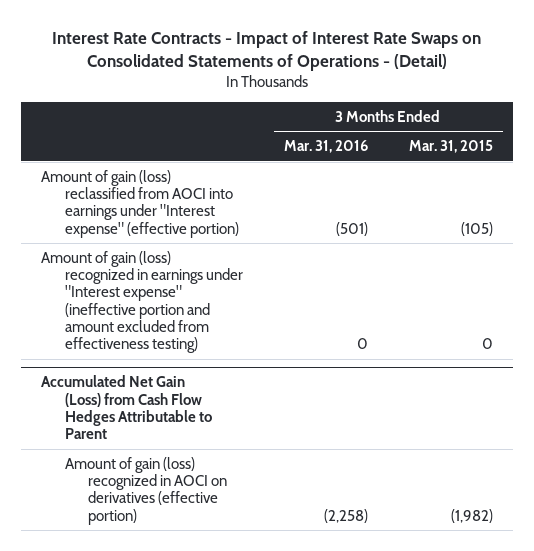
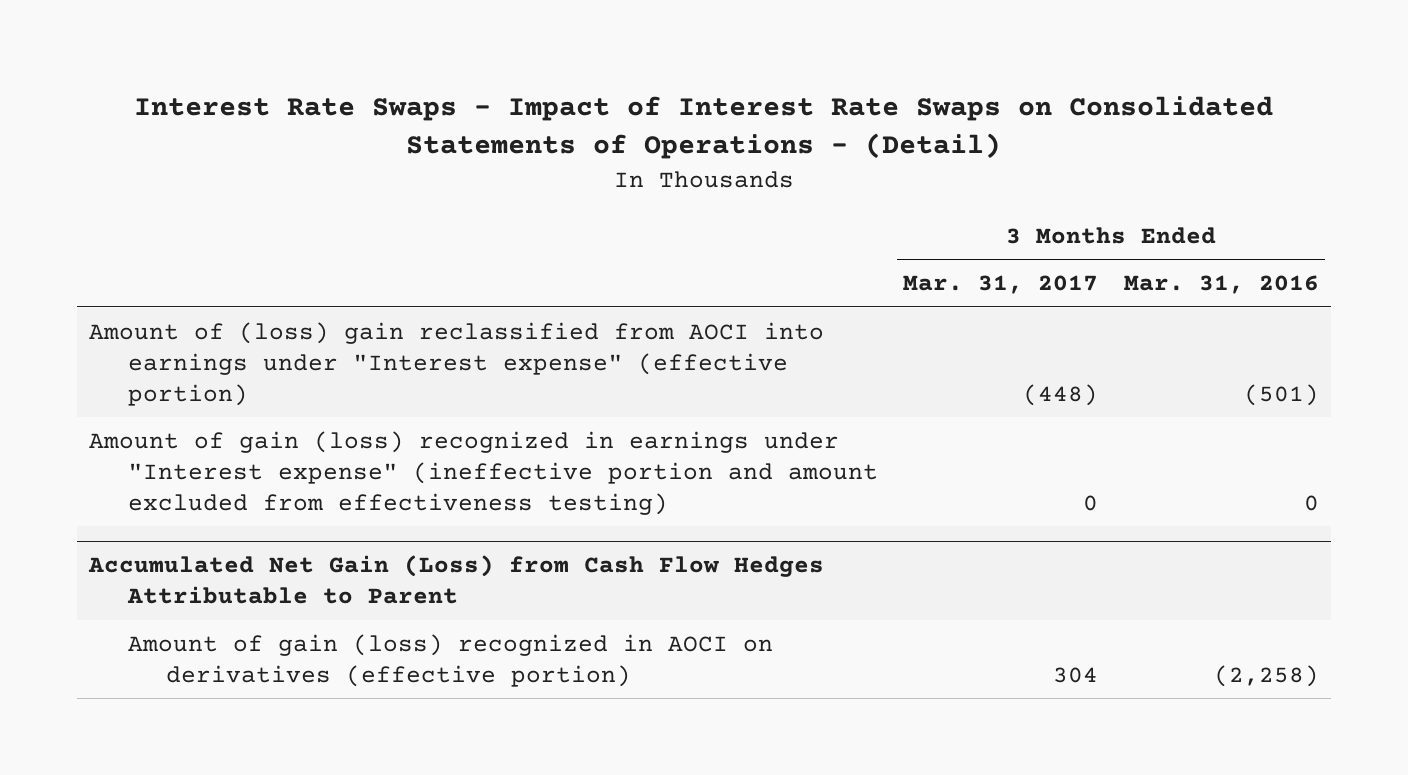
[52,31,482,72] Interest Rate Contracts - Impact of Interest Rate Swaps on Consolidated Statements of Operations - (Detail) -> [134,96,1274,160] Interest Rate Swaps - Impact of Interest Rate Swaps on Consolidated Statements of Operations - (Detail)
[408,140,493,154] Mar. 31, 2015 -> none
none -> [903,275,1099,295] Mar. 31, 2017
[41,169,239,238] Amount of gain (loss) reclassified from AOCI into earnings under "Interest expense" (effective portion) -> [89,321,825,406] Amount of (loss) gain reclassified from AOCI into earnings under "Interest expense" (effective portion)

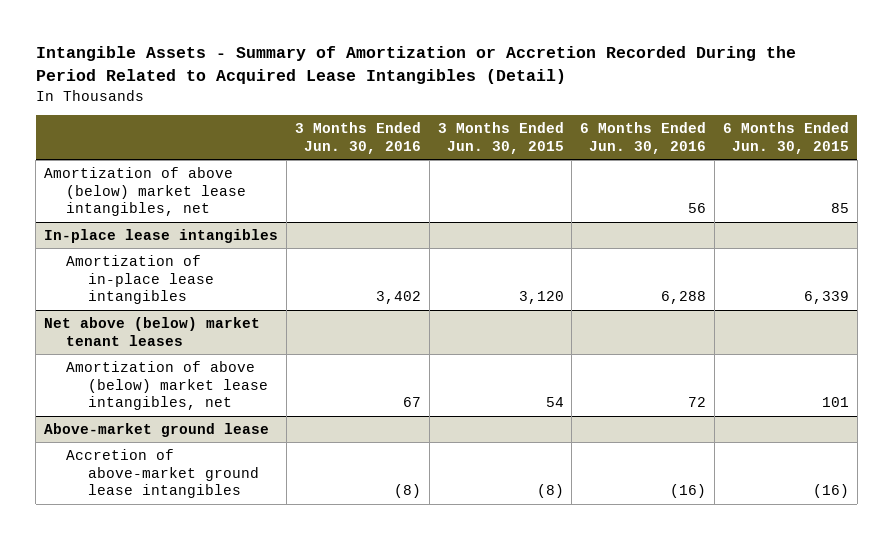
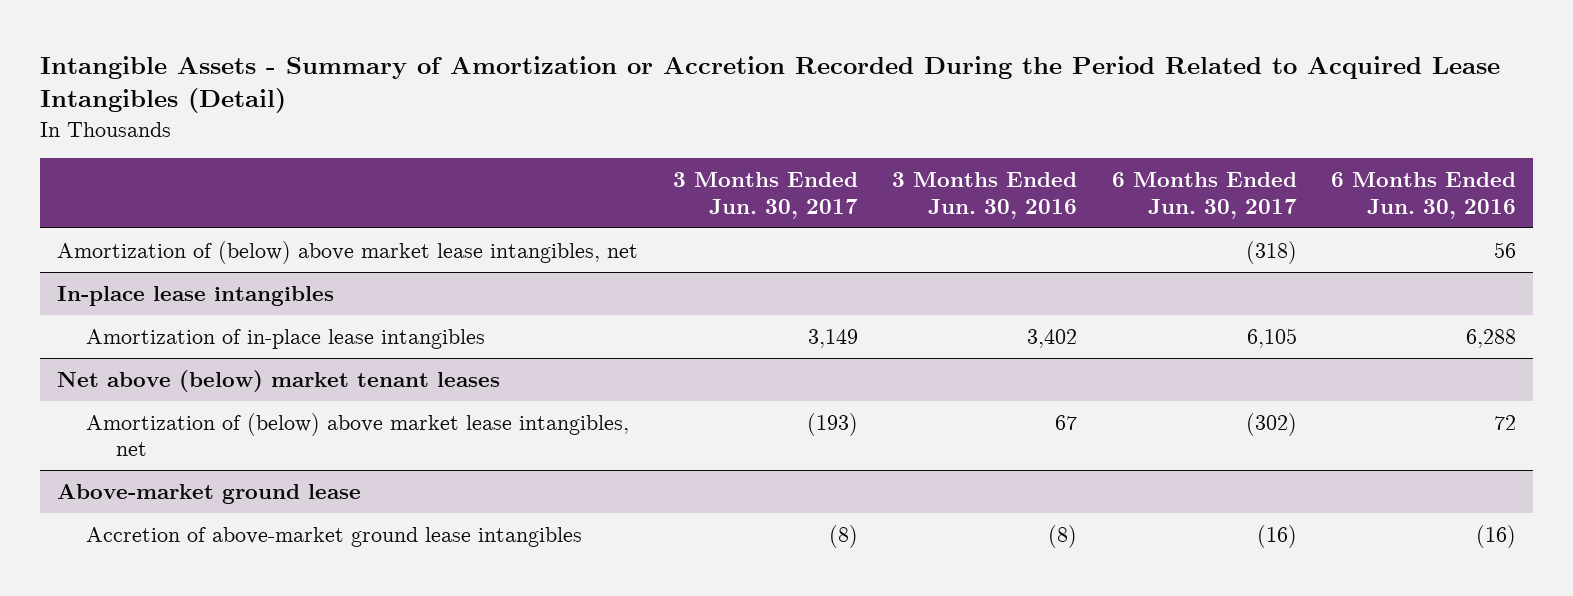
[437,122,564,154] 3 Months Ended Jun. 30, 2015 -> none
[722,122,849,154] 6 Months Ended Jun. 30, 2015 -> none
none -> [672,172,858,219] 3 Months Ended Jun. 30, 2017
none -> [1111,172,1297,219] 6 Months Ended Jun. 30, 2017
[44,167,247,217] Amortization of above (below) market lease intangibles, net -> [57,240,639,264] Amortization of (below) above market lease intangibles, net
[66,361,269,411] Amortization of above (below) market lease intangibles, net -> [86,412,630,457] Amortization of (below) above market lease intangibles, net

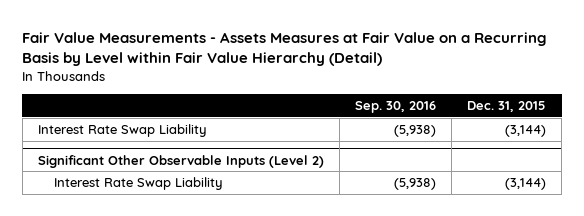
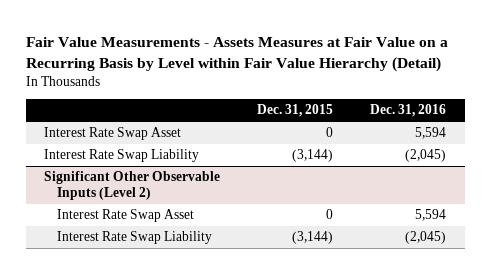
[354,101,436,114] Sep. 30, 2016 -> none
none -> [370,104,447,118] Dec. 31, 2016
none -> [44,127,182,141] Interest Rate Swap Asset
none -> [56,209,194,223] Interest Rate Swap Asset

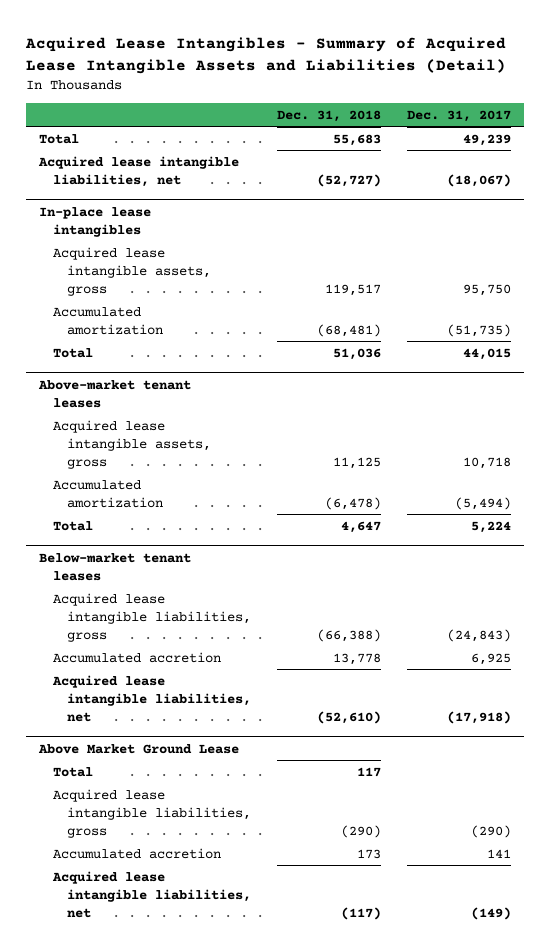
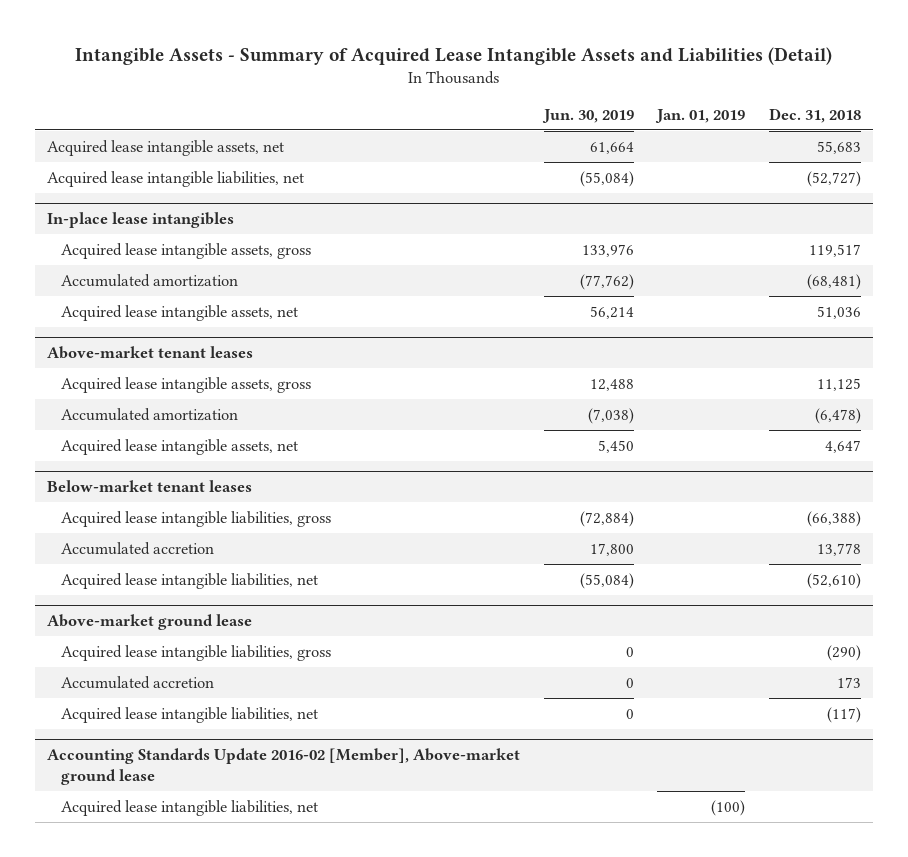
[25,37,507,75] Acquired Lease Intangibles - Summary of Acquired Lease Intangible Assets and Liabilities (Detail) -> [74,46,832,65] Intangible Assets - Summary of Acquired Lease Intangible Assets and Liabilities (Detail)
[406,109,511,122] Dec. 31, 2017 -> none
none -> [541,108,634,123] Jun. 30, 2019
none -> [655,108,746,123] Jan. 01, 2019
[39,133,80,144] Total -> [46,139,284,156] Acquired lease intangible assets, net
[53,347,94,358] Total -> [60,304,298,321] Acquired lease intangible assets, net
[53,520,94,531] Total -> [60,438,298,455] Acquired lease intangible assets, net
[53,766,94,777] Total -> none
[38,743,240,754] Above Market Ground Lease -> [46,614,252,631] Above-market ground lease
none -> [46,748,520,785] Accounting Standards Update 2016-02 [Member], Above-market ground lease
none -> [60,799,318,816] Acquired lease intangible liabilities, net

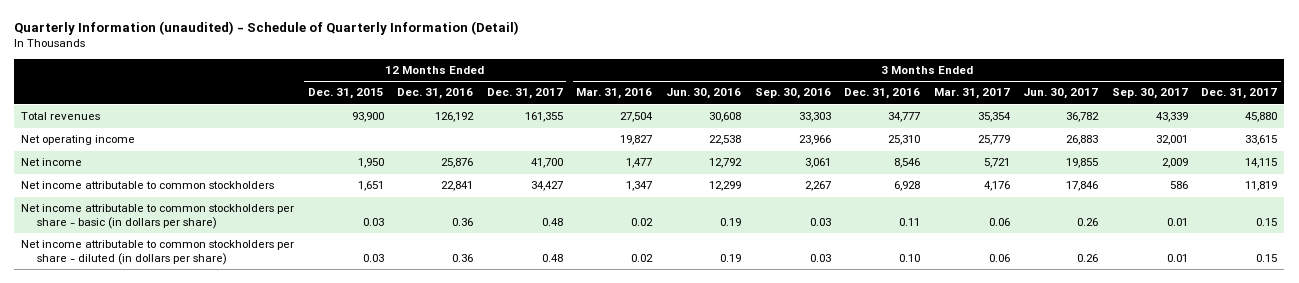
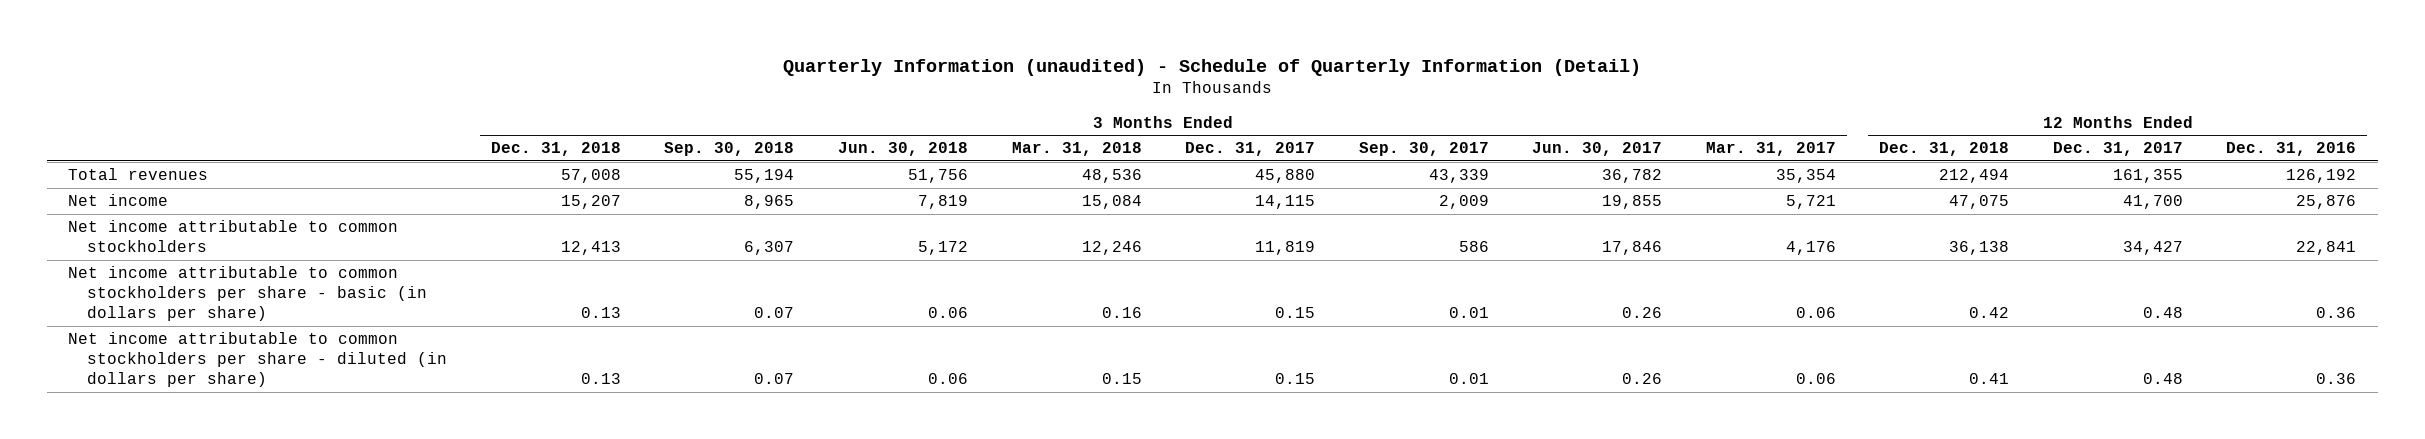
[307,88,384,100] Dec. 31, 2015 -> none
[576,88,653,100] Mar. 31, 2016 -> none
[665,88,741,100] Jun. 30, 2016 -> none
[754,88,831,100] Sep. 30, 2016 -> none
[844,88,921,100] Dec. 31, 2016 -> none
none -> [490,142,621,157] Dec. 31, 2018
none -> [664,142,795,157] Sep. 30, 2018
none -> [838,142,969,157] Jun. 30, 2018
none -> [1011,142,1142,157] Mar. 31, 2018
none -> [1879,142,2010,157] Dec. 31, 2018
[21,135,136,146] Net operating income -> none

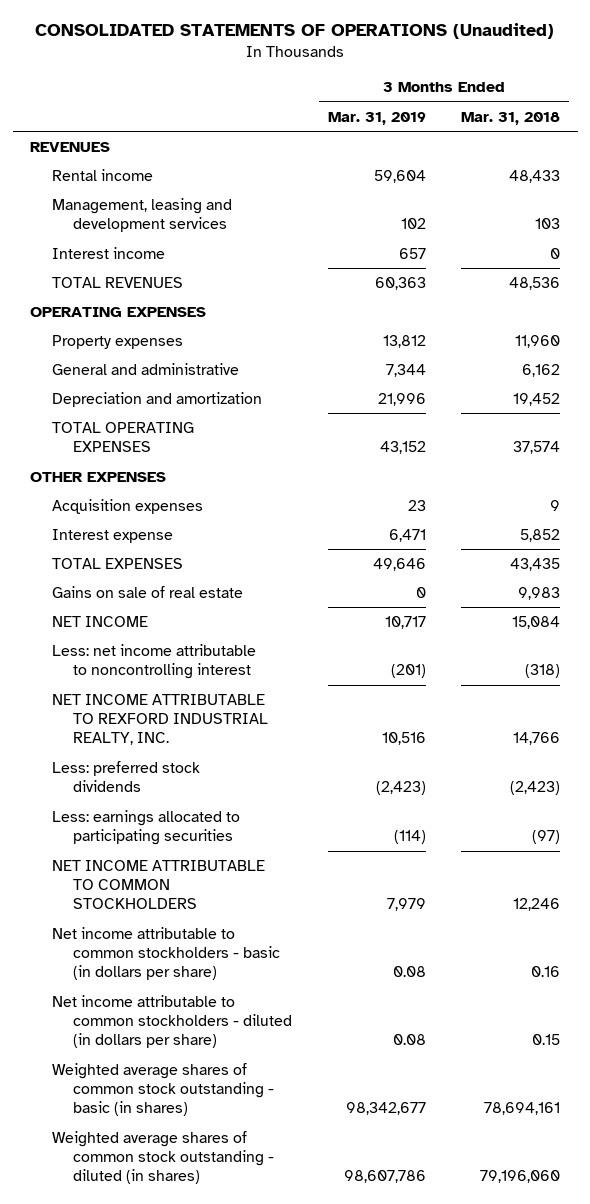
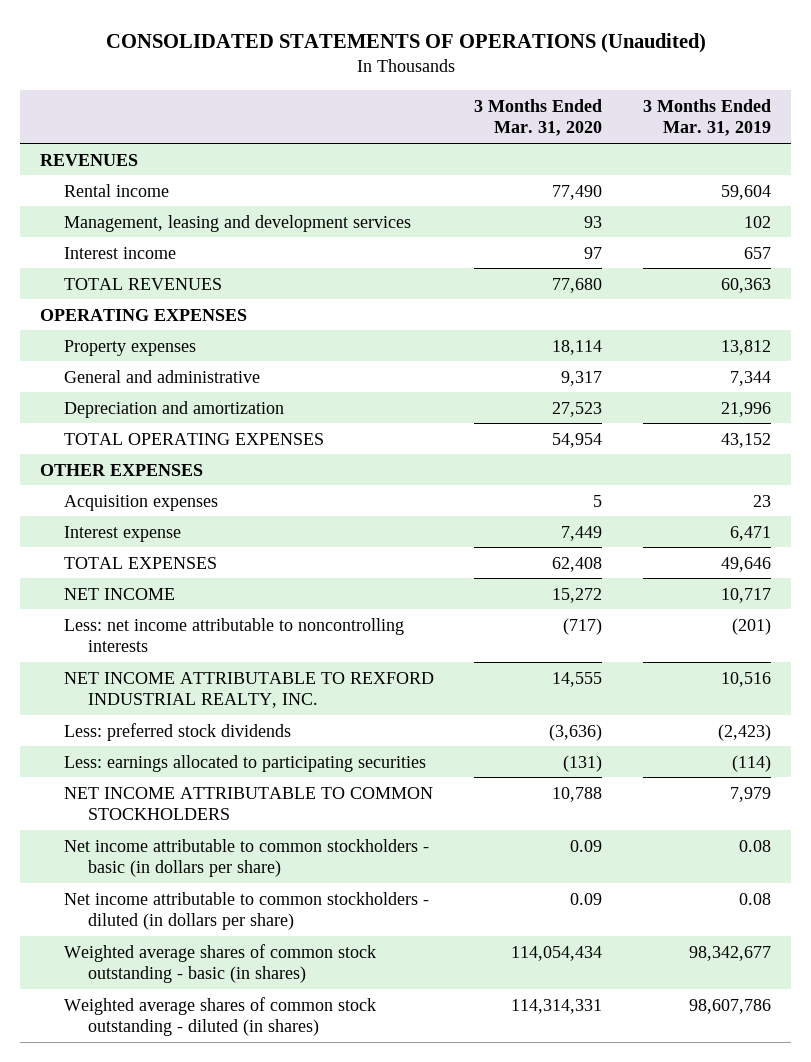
[460,111,560,125] Mar. 31, 2018 -> none
none -> [474,98,603,137] 3 Months Ended Mar. 31, 2020
[51,585,243,598] Gains on sale of real estate -> none
[51,643,256,680] Less: net income attributable to noncontrolling interest -> [63,617,404,653] Less: net income attributable to noncontrolling interests

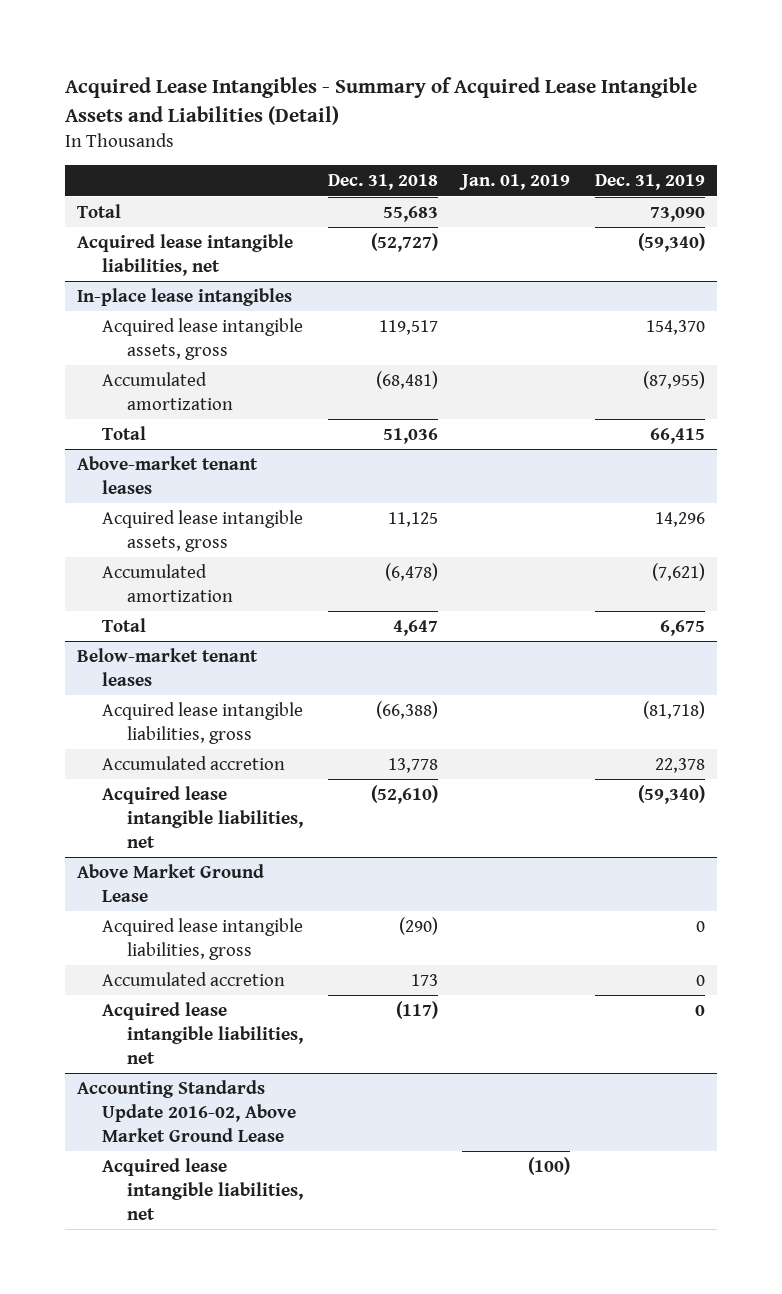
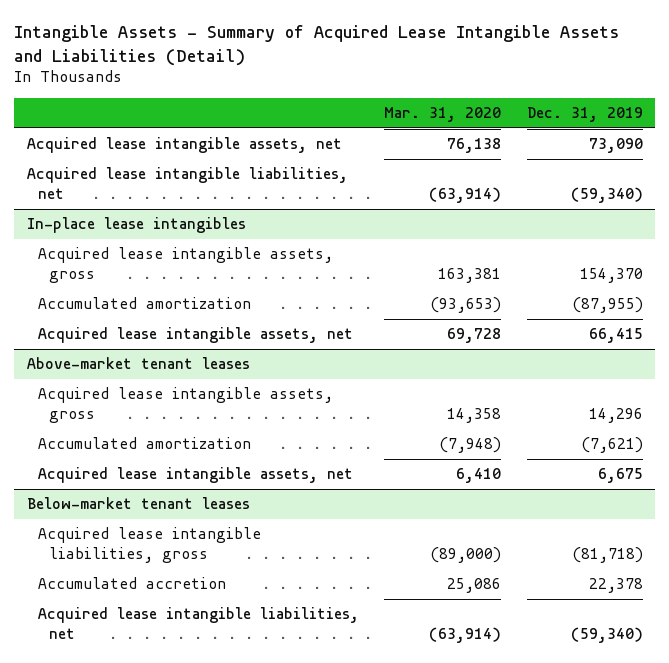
[64,77,697,125] Acquired Lease Intangibles - Summary of Acquired Lease Intangible Assets and Liabilities (Detail) -> [14,24,620,66] Intangible Assets - Summary of Acquired Lease Intangible Assets and Liabilities (Detail)
[327,174,438,191] Dec. 31, 2018 -> none
[459,174,571,191] Jan. 01, 2019 -> none
none -> [384,106,502,122] Mar. 31, 2020
[76,203,121,218] Total -> [26,137,342,154] Acquired lease intangible assets, net
[101,425,146,440] Total -> [37,327,353,344] Acquired lease intangible assets, net
[101,617,146,632] Total -> [37,467,353,484] Acquired lease intangible assets, net
[76,863,264,902] Above Market Ground Lease -> none
[101,917,303,960] Acquired lease intangible liabilities, gross -> none
[101,971,285,986] Accumulated accretion -> none
[101,1001,303,1064] Acquired lease intangible liabilities, net -> none
[76,1079,296,1142] Accounting Standards Update 2016-02, Above Market Ground Lease -> none
[101,1157,303,1220] Acquired lease intangible liabilities, net -> none

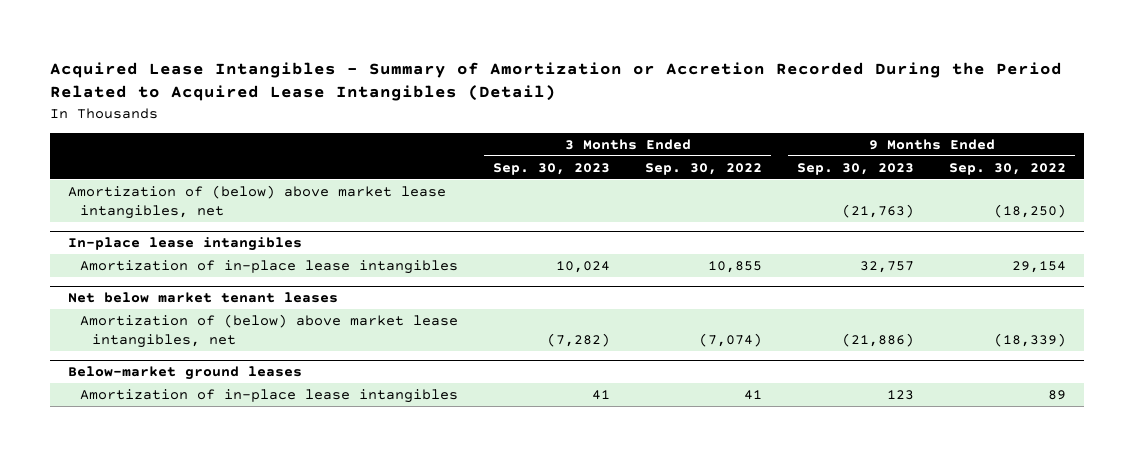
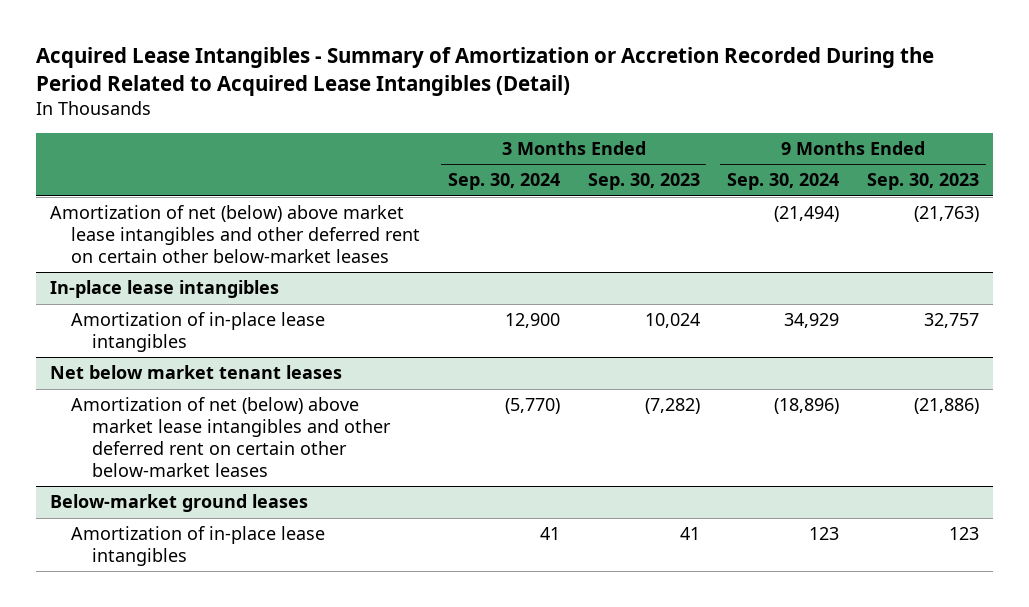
[645,162,763,175] Sep. 30, 2022 -> none
[949,162,1067,175] Sep. 30, 2022 -> none
none -> [447,173,560,191] Sep. 30, 2024
none -> [727,173,840,191] Sep. 30, 2024
[68,184,447,219] Amortization of (below) above market lease intangibles, net -> [49,205,420,263] Amortization of net (below) above market lease intangibles and other deferred rent on certain other below-market leases
[79,313,458,348] Amortization of (below) above market lease intangibles, net -> [70,397,391,477] Amortization of net (below) above market lease intangibles and other deferred rent on certain other below-market leases

